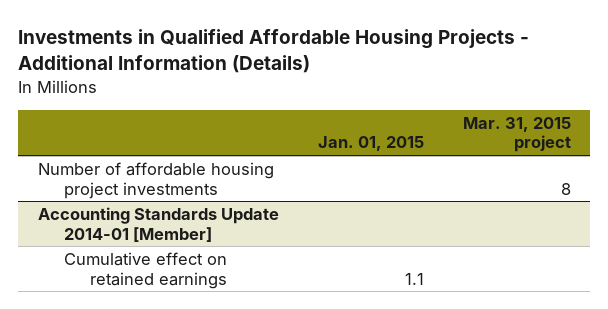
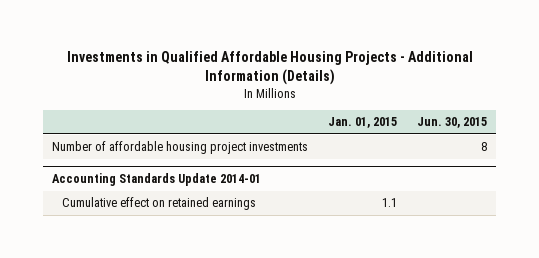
[462,116,571,153] Mar. 31, 2015 project -> none
none -> [416,117,487,129] Jun. 30, 2015
[37,207,279,242] Accounting Standards Update 2014-01 [Member] -> [52,173,262,187] Accounting Standards Update 2014-01

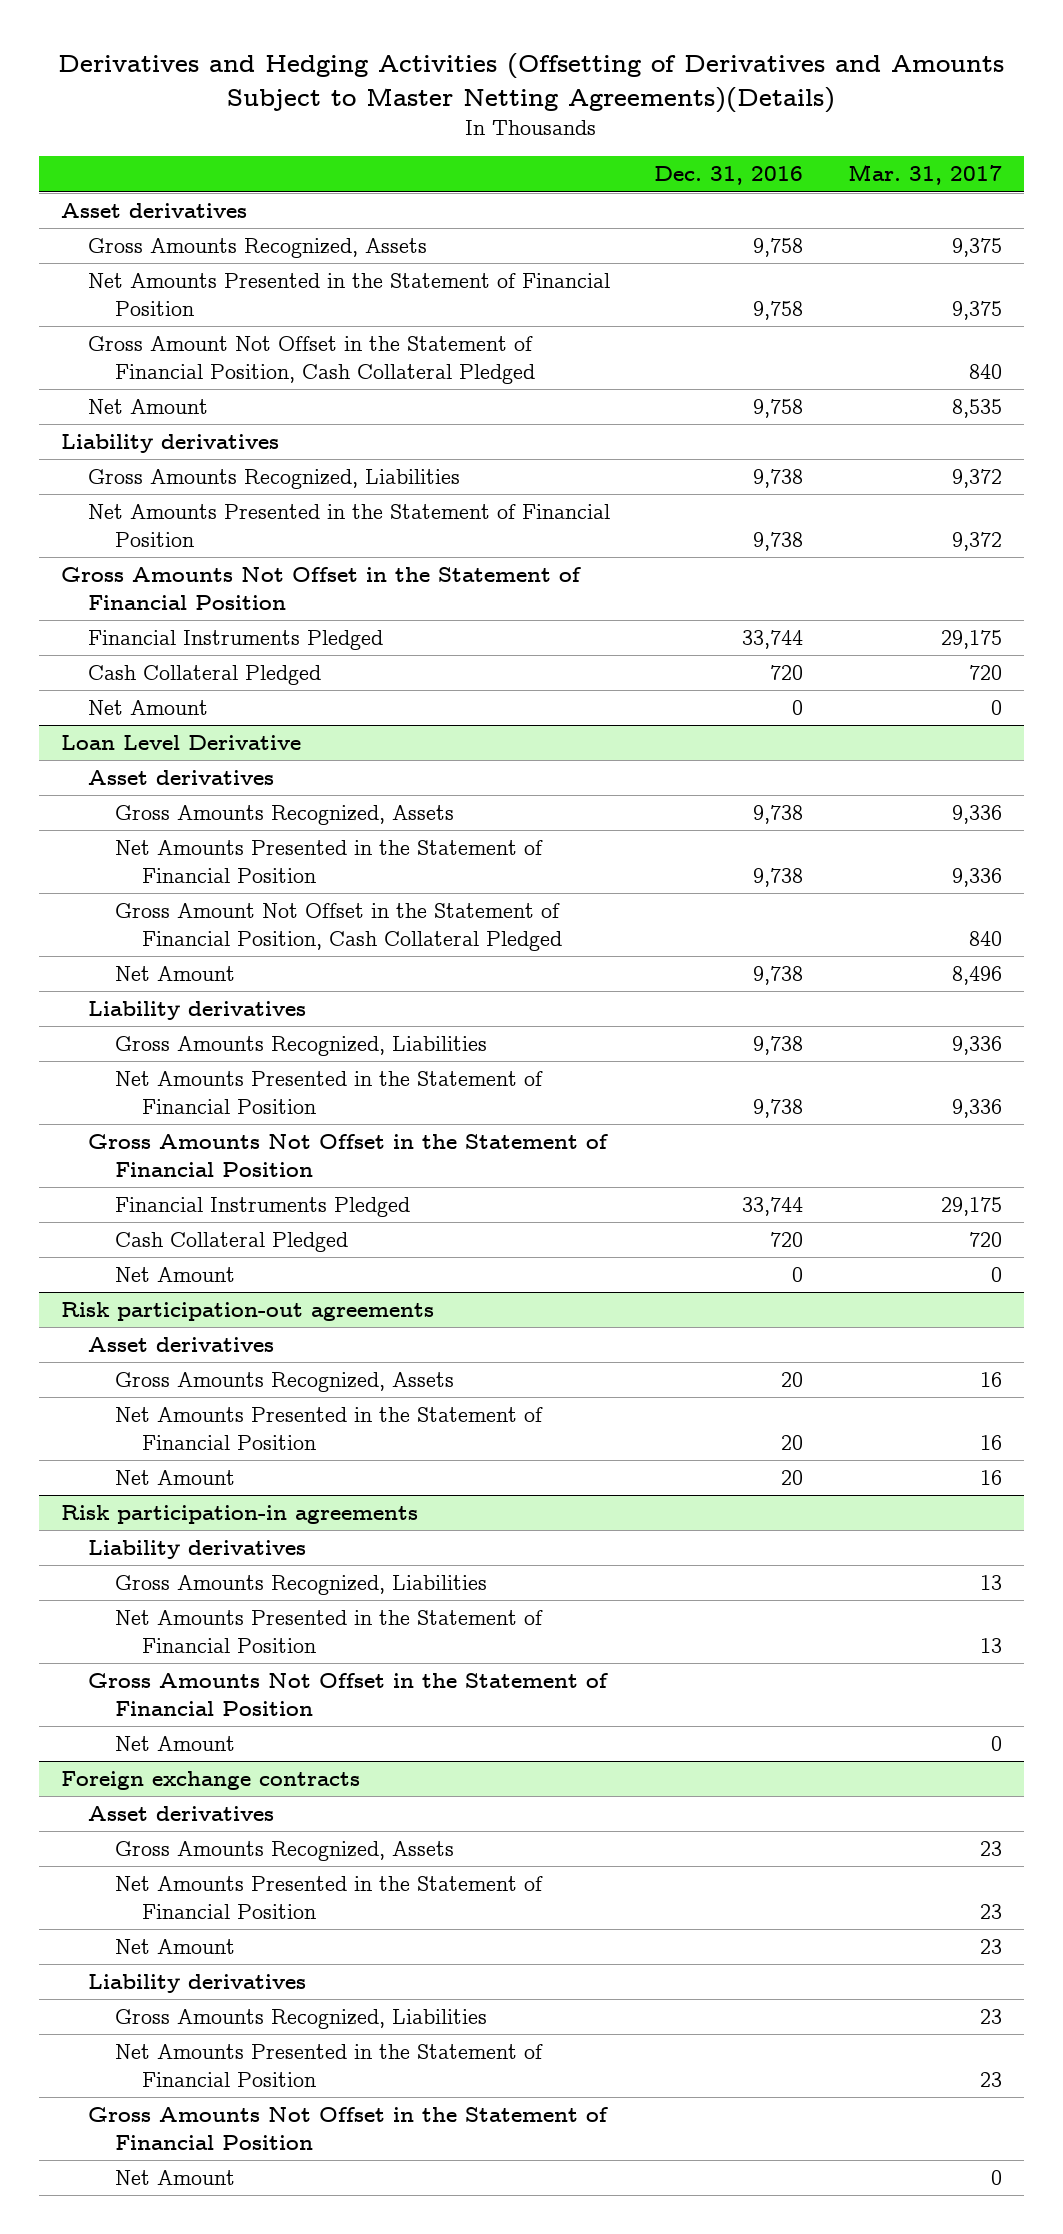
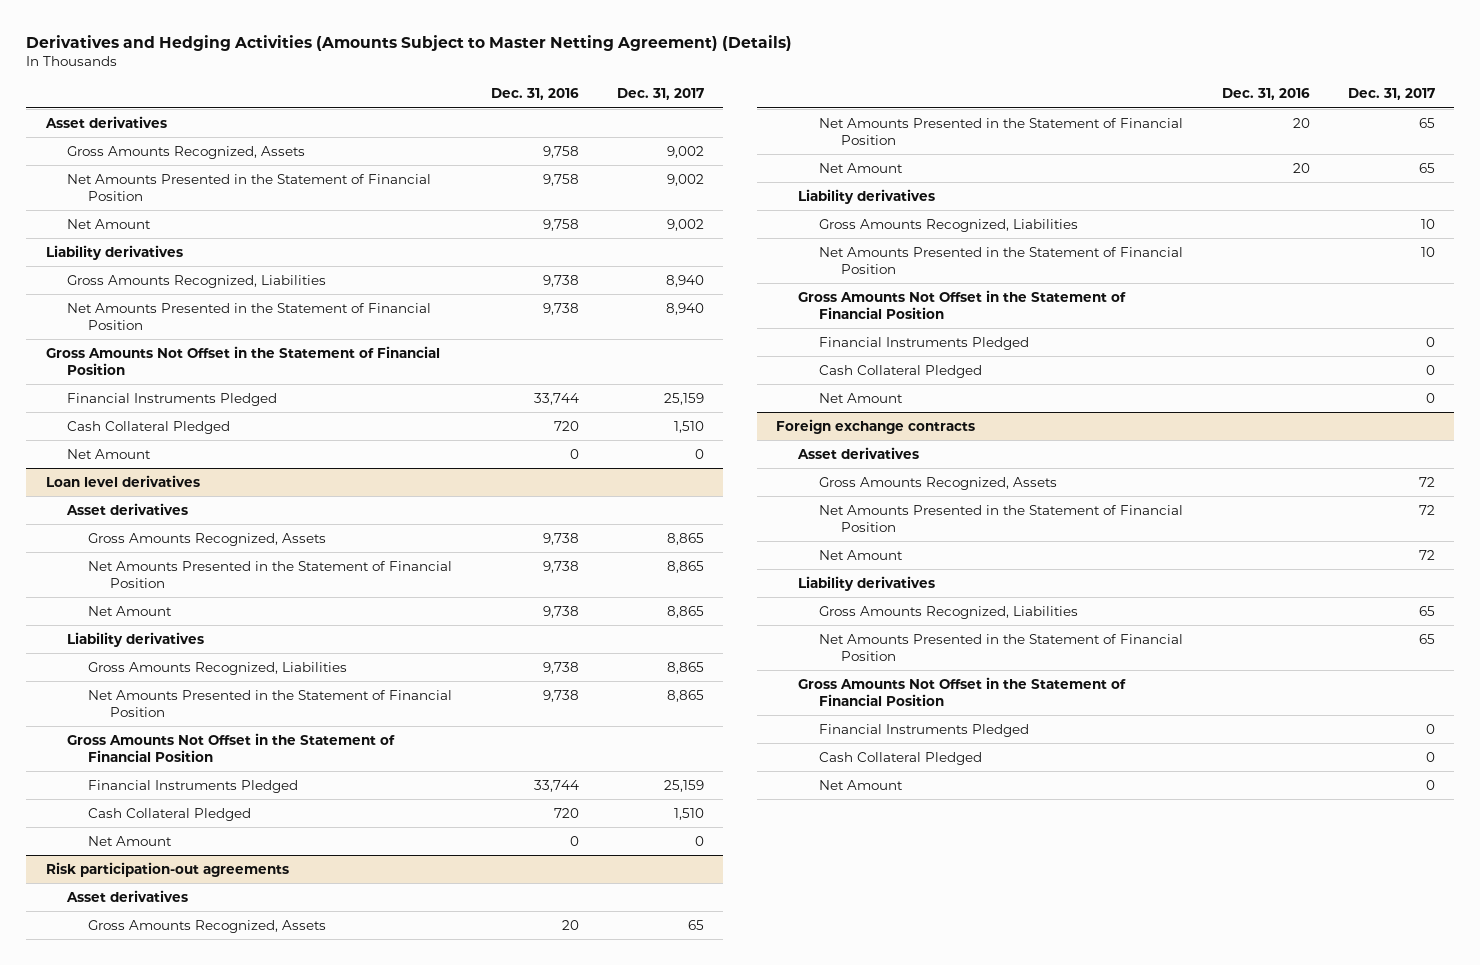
[58,53,1005,113] Derivatives and Hedging Activities (Offsetting of Derivatives and Amounts Subject to Master Netting Agreements)(Details) -> [26,34,793,51] Derivatives and Hedging Activities (Amounts Subject to Master Netting Agreement) (Details)
[847,164,1002,186] Mar. 31, 2017 -> none
none -> [616,88,704,101] Dec. 31, 2017
[88,336,536,385] Gross Amount Not Offset in the Statement of Financial Position, Cash Collateral Pledged -> none
[61,735,302,751] Loan Level Derivative -> [45,474,200,487] Loan level derivatives
[115,903,563,952] Gross Amount Not Offset in the Statement of Financial Position, Cash Collateral Pledged -> none
[61,1505,419,1525] Risk participation-in agreements -> none
[88,1540,307,1560] Liability derivatives -> none
[115,1575,488,1596] Gross Amounts Recognized, Liabilities -> none
[115,1610,544,1654] Net Amounts Presented in the Statement of Financial Position -> none
[88,1673,609,1717] Gross Amounts Not Offset in the Statement of Financial Position -> none
[115,1736,236,1752] Net Amount -> none
none -> [797,188,935,204] Liability derivatives
none -> [819,218,1079,232] Gross Amounts Recognized, Liabilities
none -> [819,246,1184,275] Net Amounts Presented in the Statement of Financial Position
none -> [797,289,1126,320] Gross Amounts Not Offset in the Statement of Financial Position
none -> [819,336,1030,350] Financial Instruments Pledged
none -> [819,364,983,378] Cash Collateral Pledged
none -> [819,392,904,403] Net Amount
none -> [819,723,1030,737] Financial Instruments Pledged
none -> [819,751,983,765] Cash Collateral Pledged

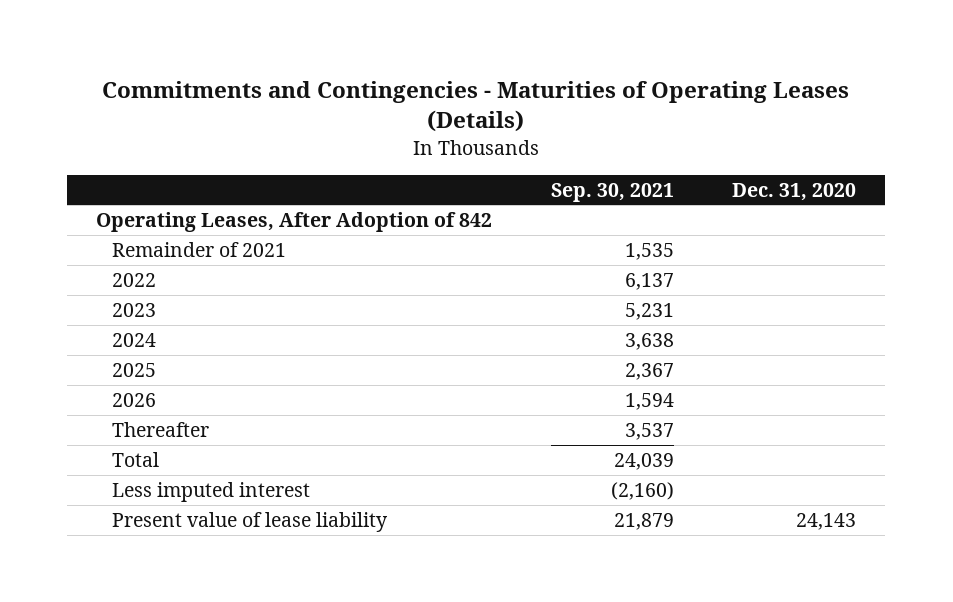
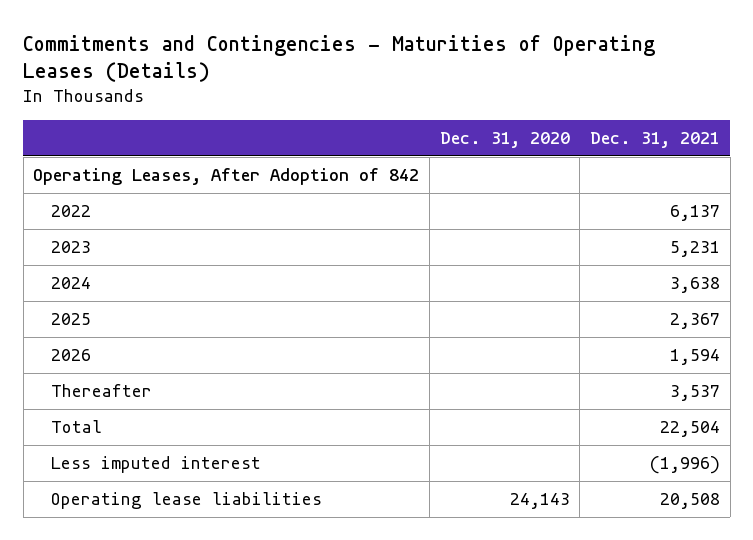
[550,182,674,202] Sep. 30, 2021 -> none
none -> [589,132,720,149] Dec. 31, 2021
[112,241,287,257] Remainder of 2021 -> none
[112,511,389,532] Present value of lease liability -> [50,491,322,509] Operating lease liabilities

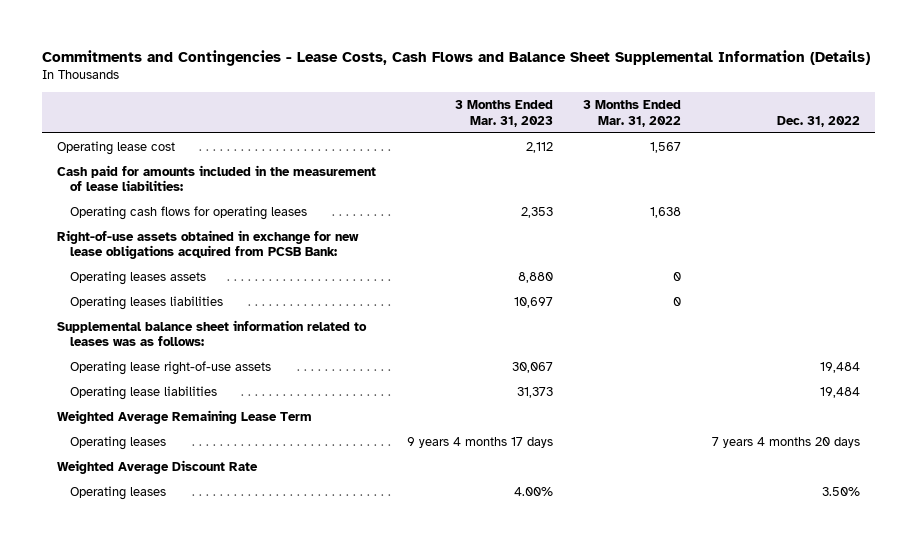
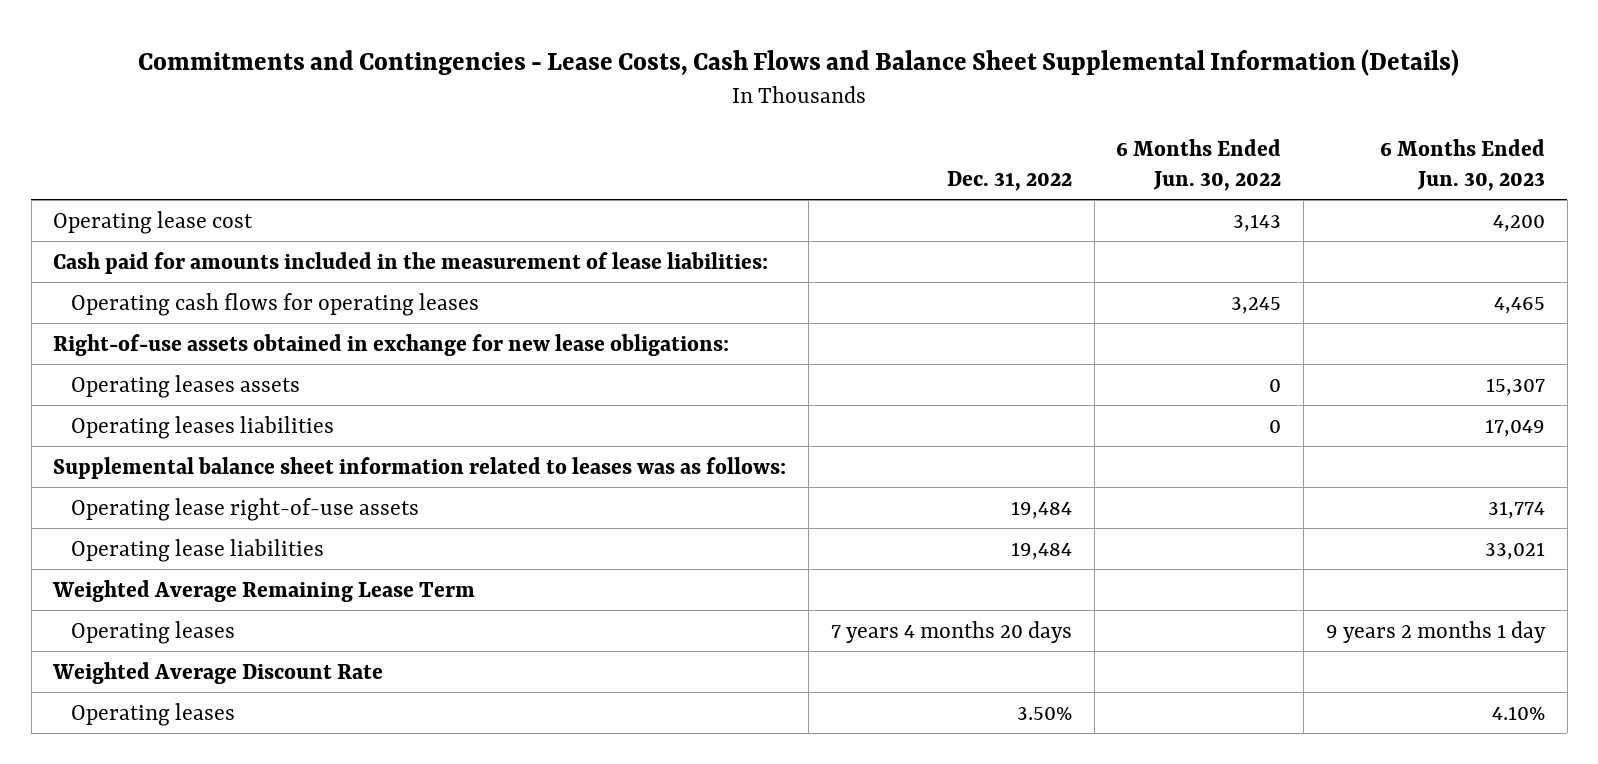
[454,100,553,127] 3 Months Ended Mar. 31, 2023 -> none
[583,100,682,127] 3 Months Ended Mar. 31, 2022 -> none
none -> [1116,139,1282,191] 6 Months Ended Jun. 30, 2022
none -> [1379,139,1545,191] 6 Months Ended Jun. 30, 2023
[56,229,359,260] Right-of-use assets obtained in exchange for new lease obligations acquired from PCSB Bank: -> [53,333,730,356] Right-of-use assets obtained in exchange for new lease obligations:

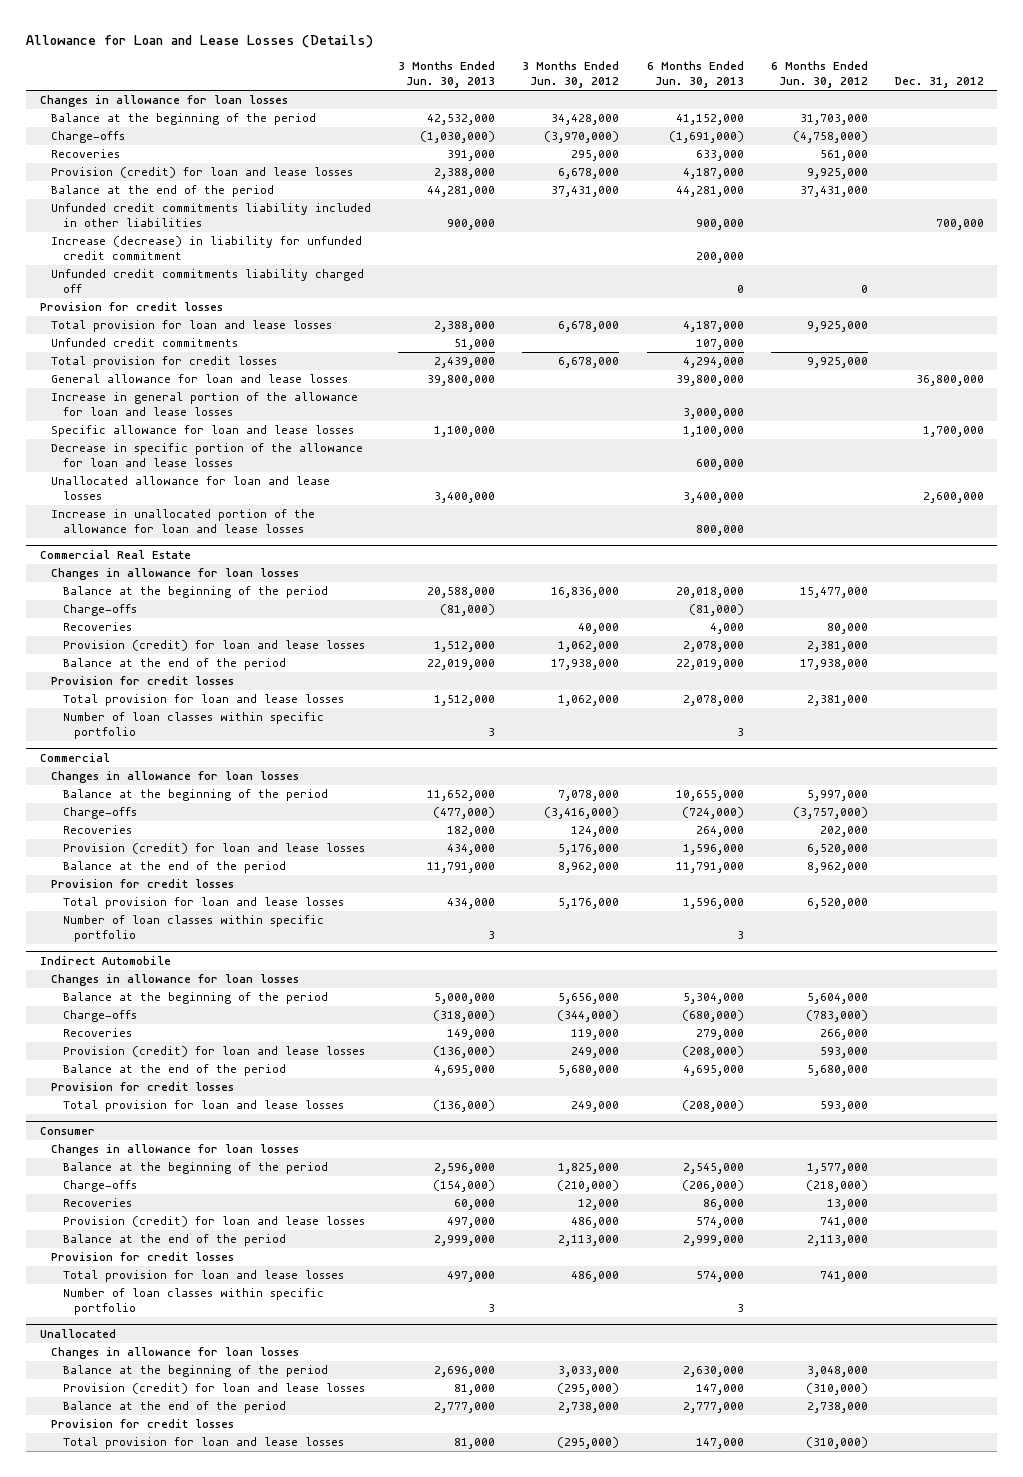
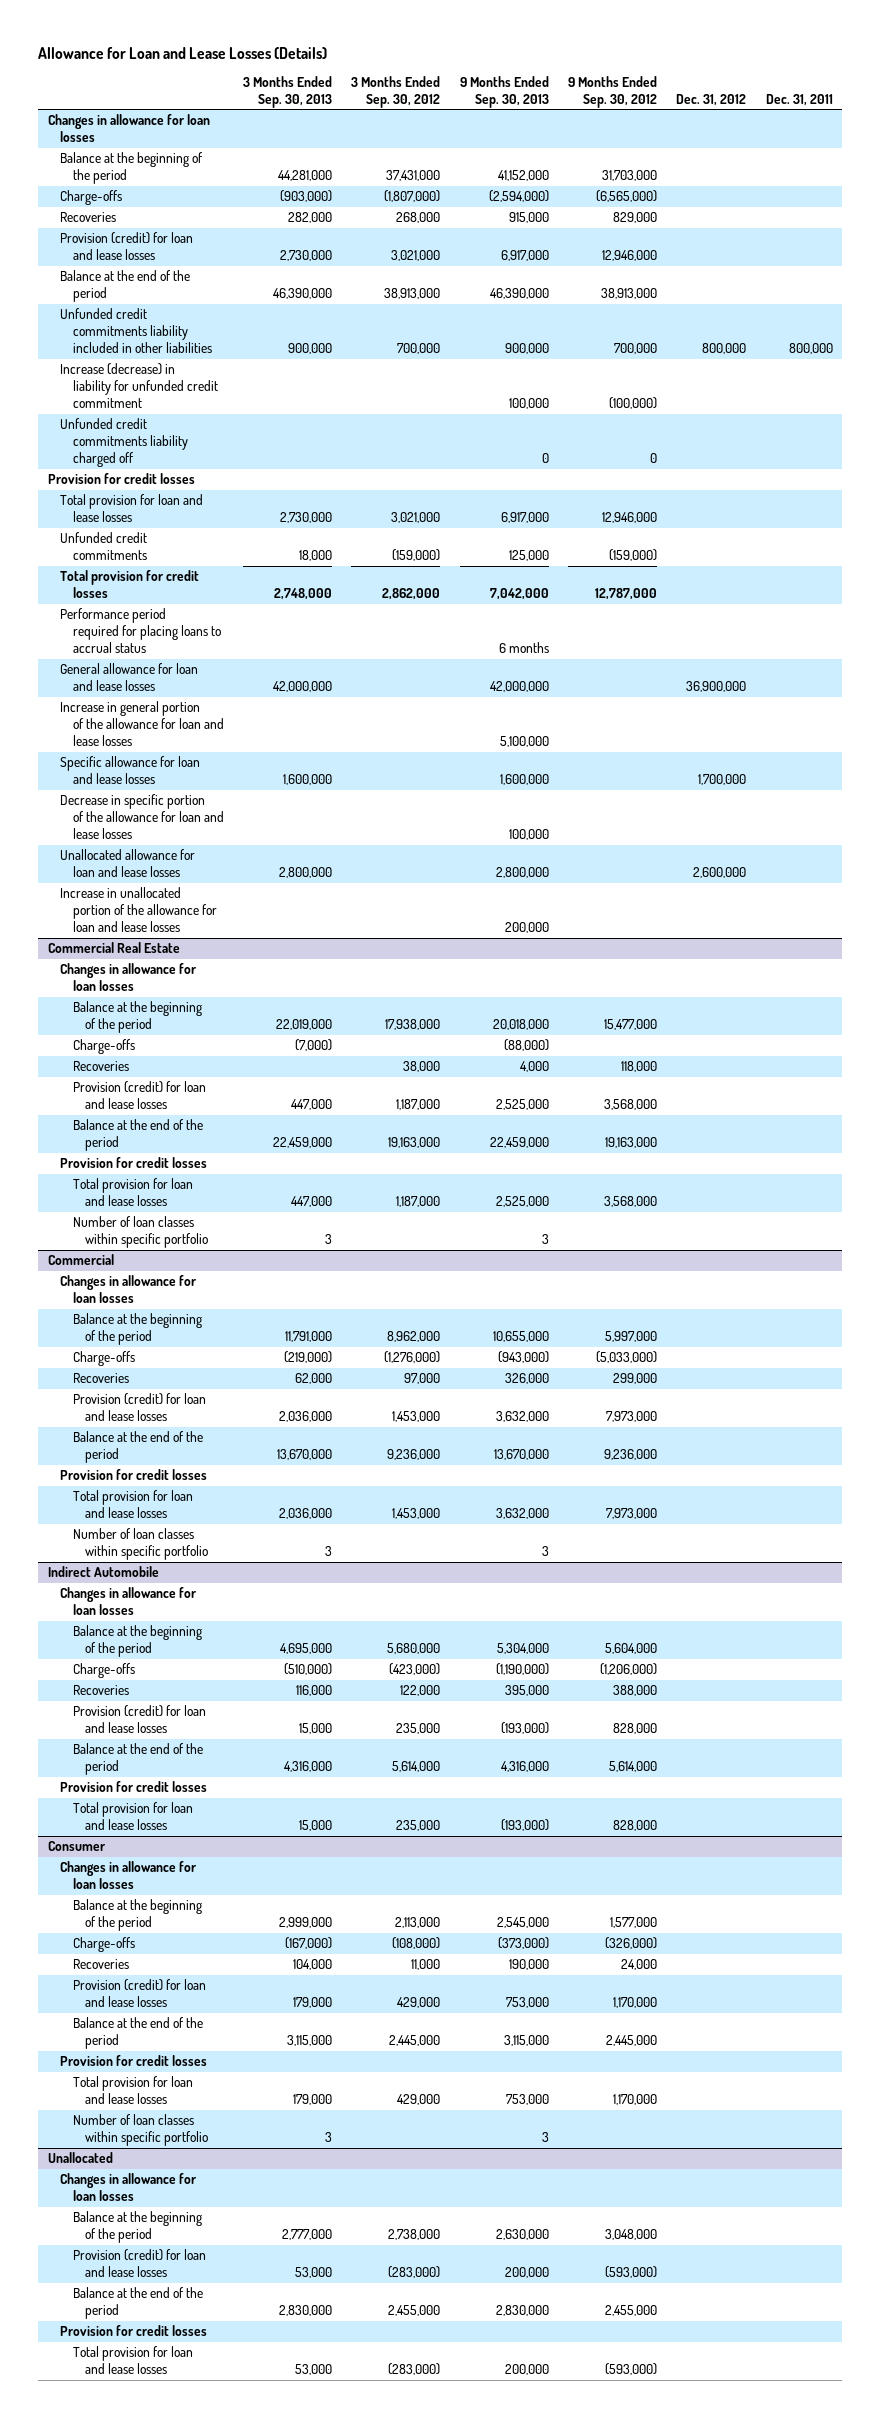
[398,61,496,89] 3 Months Ended Jun. 30, 2013 -> none
[522,61,620,89] 3 Months Ended Jun. 30, 2012 -> none
[646,61,744,89] 6 Months Ended Jun. 30, 2013 -> none
[770,61,868,89] 6 Months Ended Jun. 30, 2012 -> none
none -> [242,75,332,108] 3 Months Ended Sep. 30, 2013
none -> [351,75,441,108] 3 Months Ended Sep. 30, 2012
none -> [459,75,549,108] 9 Months Ended Sep. 30, 2013
none -> [567,75,657,108] 9 Months Ended Sep. 30, 2012
none -> [765,93,833,106] Dec. 31, 2011
[935,219,984,231] 700,000 -> [702,343,747,355] 800,000
none -> [60,608,221,654] Performance period required for placing loans to accrual status
[915,375,984,387] 36,800,000 -> [686,681,747,693] 36,900,000

